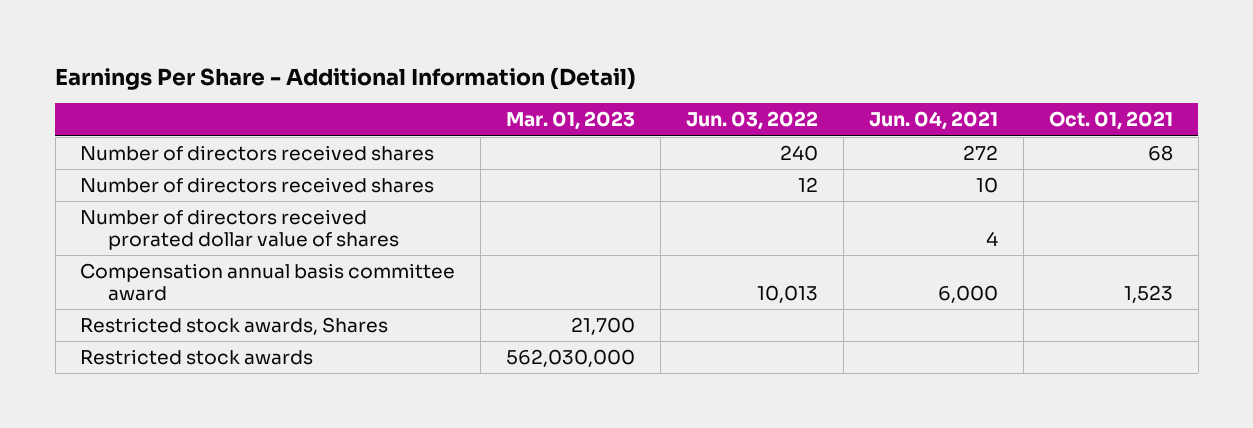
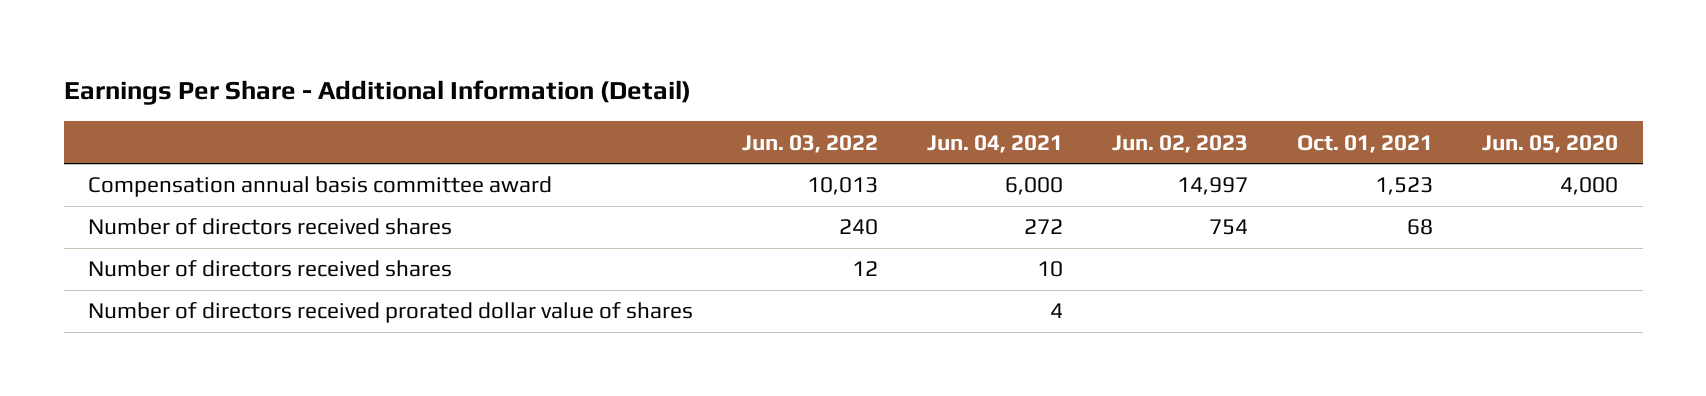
[506,111,636,131] Mar. 01, 2023 -> none
none -> [1112,134,1249,153] Jun. 02, 2023
none -> [1482,134,1619,153] Jun. 05, 2020
[80,263,456,302] Compensation annual basis committee award -> [88,176,553,198] Compensation annual basis committee award
[80,317,389,336] Restricted stock awards, Shares -> none
[80,349,314,366] Restricted stock awards -> none

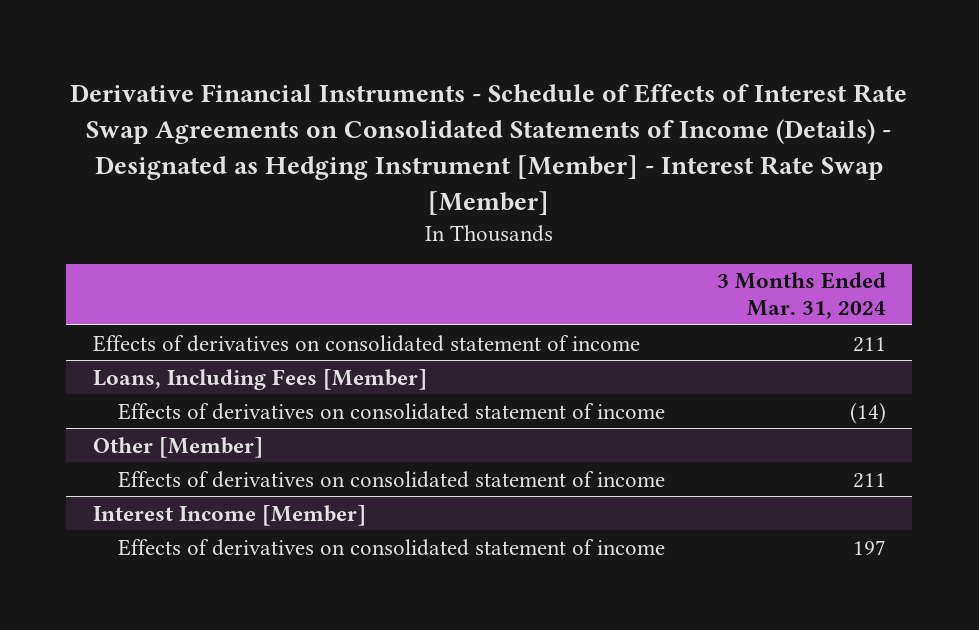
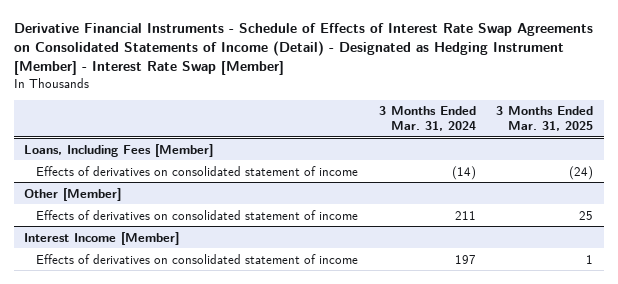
[70,84,908,215] Derivative Financial Instruments - Schedule of Effects of Interest Rate Swap Agreements on Consolidated Statements of Income (Details) - Designated as Hedging Instrument [Member] - Interest Rate Swap [Member] -> [13,22,593,76] Derivative Financial Instruments - Schedule of Effects of Interest Rate Swap Agreements on Consolidated Statements of Income (Detail) - Designated as Hedging Instrument [Member] - Interest Rate Swap [Member]
none -> [496,106,594,131] 3 Months Ended Mar. 31, 2025
[92,334,640,352] Effects of derivatives on consolidated statement of income -> none

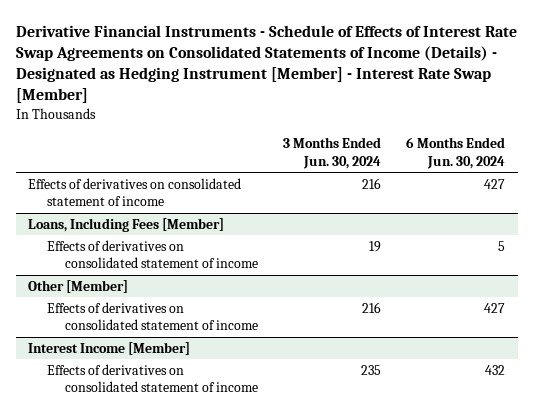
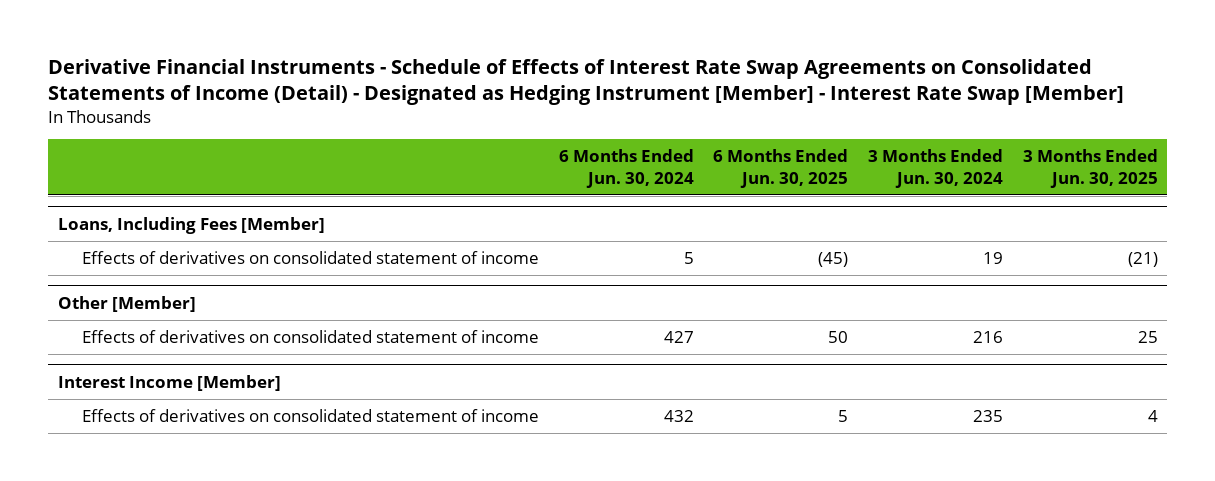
[15,25,517,104] Derivative Financial Instruments - Schedule of Effects of Interest Rate Swap Agreements on Consolidated Statements of Income (Details) - Designated as Hedging Instrument [Member] - Interest Rate Swap [Member] -> [47,58,1124,105] Derivative Financial Instruments - Schedule of Effects of Interest Rate Swap Agreements on Consolidated Statements of Income (Detail) - Designated as Hedging Instrument [Member] - Interest Rate Swap [Member]
none -> [713,149,849,188] 6 Months Ended Jun. 30, 2025
none -> [1022,149,1158,188] 3 Months Ended Jun. 30, 2025
[28,177,242,207] Effects of derivatives on consolidated statement of income -> none

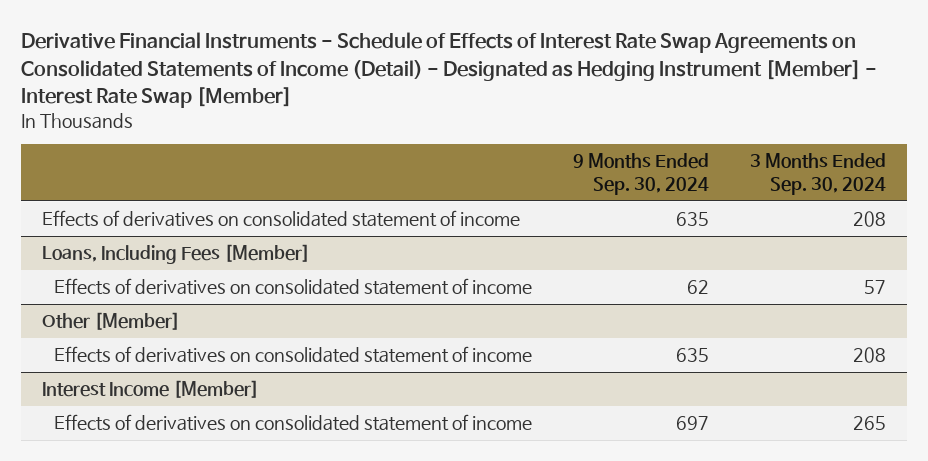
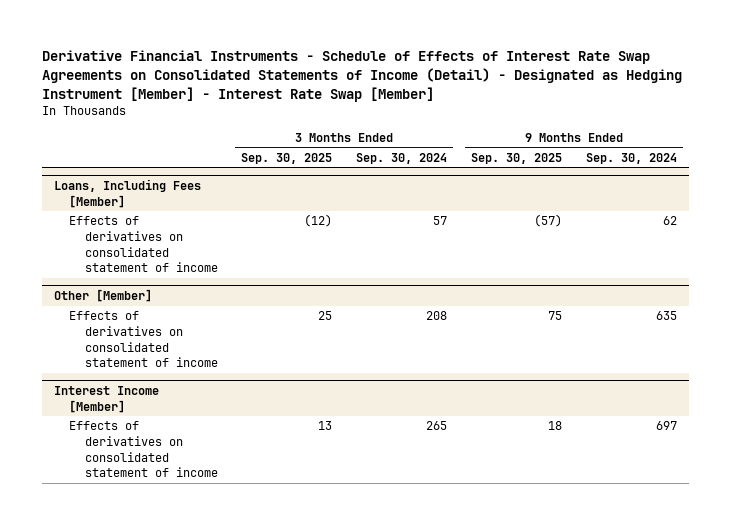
none -> [241,152,333,164] Sep. 30, 2025
none -> [470,152,562,164] Sep. 30, 2025
[41,210,520,228] Effects of derivatives on consolidated statement of income -> none

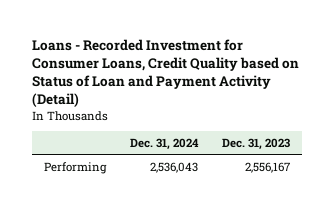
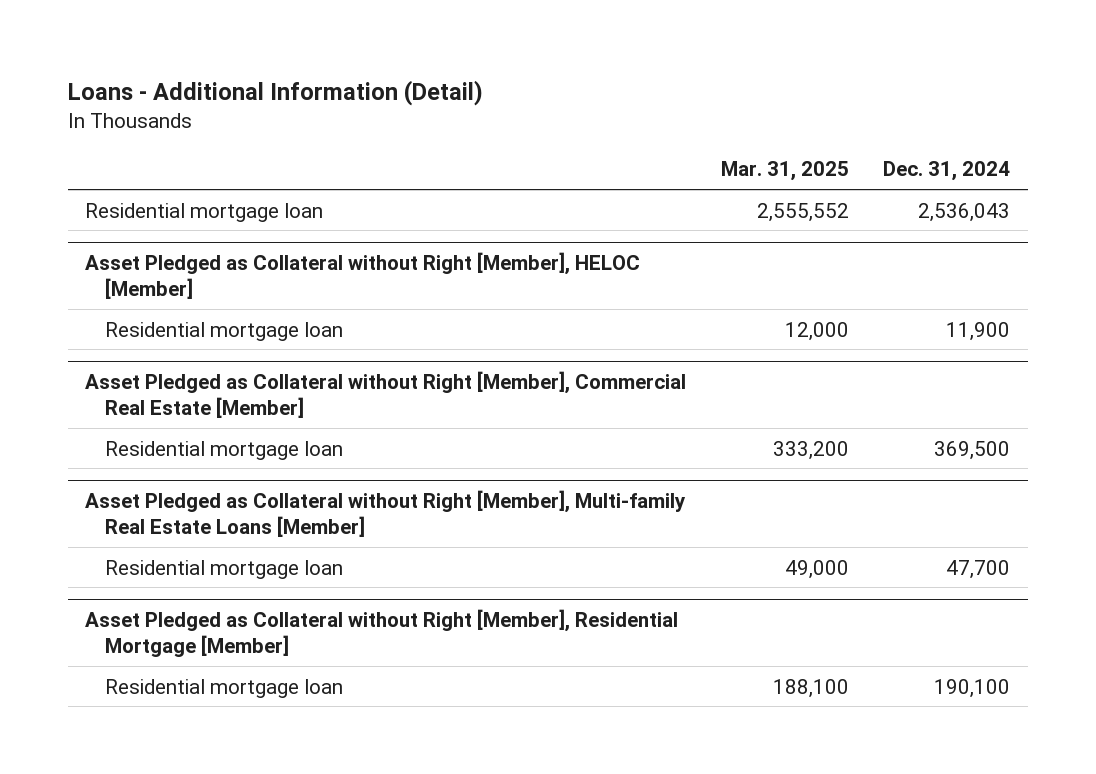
[32,39,300,108] Loans - Recorded Investment for Consumer Loans, Credit Quality based on Status of Loan and Payment Activity (Detail) -> [68,80,484,107] Loans - Additional Information (Detail)
[221,138,290,151] Dec. 31, 2023 -> none
none -> [720,161,849,182] Mar. 31, 2025
[43,161,107,174] Performing -> [85,202,324,222] Residential mortgage loan
none -> [85,252,641,299] Asset Pledged as Collateral without Right [Member], HELOC [Member]
none -> [104,321,343,341] Residential mortgage loan
none -> [85,371,687,418] Asset Pledged as Collateral without Right [Member], Commercial Real Estate [Member]
none -> [104,440,343,460] Residential mortgage loan
none -> [85,490,687,537] Asset Pledged as Collateral without Right [Member], Multi-family Real Estate Loans [Member]
none -> [104,559,343,579] Residential mortgage loan
none -> [85,609,679,657] Asset Pledged as Collateral without Right [Member], Residential Mortgage [Member]
none -> [104,678,343,698] Residential mortgage loan

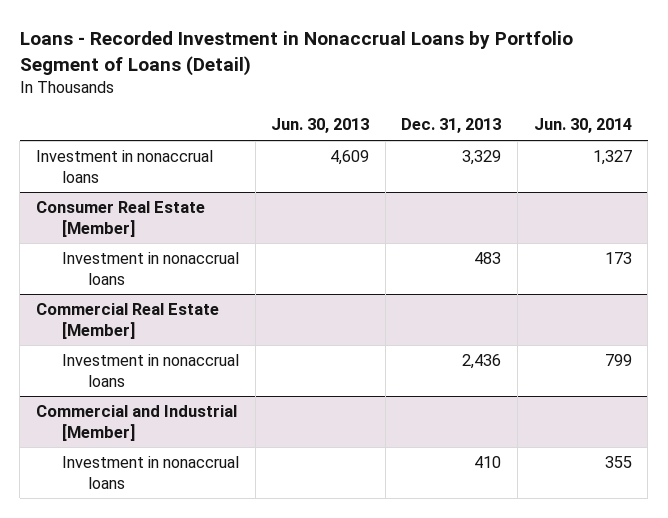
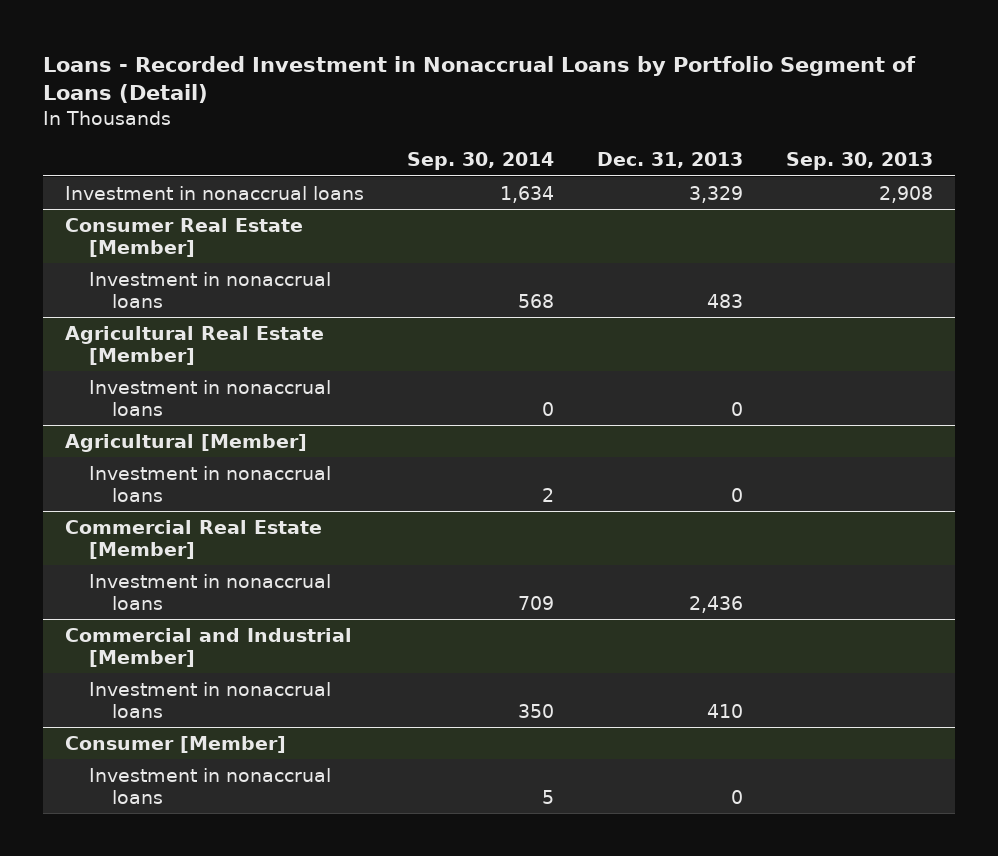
[271,118,370,134] Jun. 30, 2013 -> none
[533,118,632,134] Jun. 30, 2014 -> none
none -> [406,152,554,171] Sep. 30, 2014
none -> [786,152,934,171] Sep. 30, 2013
none -> [64,325,324,366] Agricultural Real Estate [Member]
none -> [88,379,331,417] Investment in nonaccrual loans
none -> [64,433,307,452] Agricultural [Member]
none -> [88,465,331,503] Investment in nonaccrual loans
none -> [64,735,286,753] Consumer [Member]
none -> [88,767,331,805] Investment in nonaccrual loans

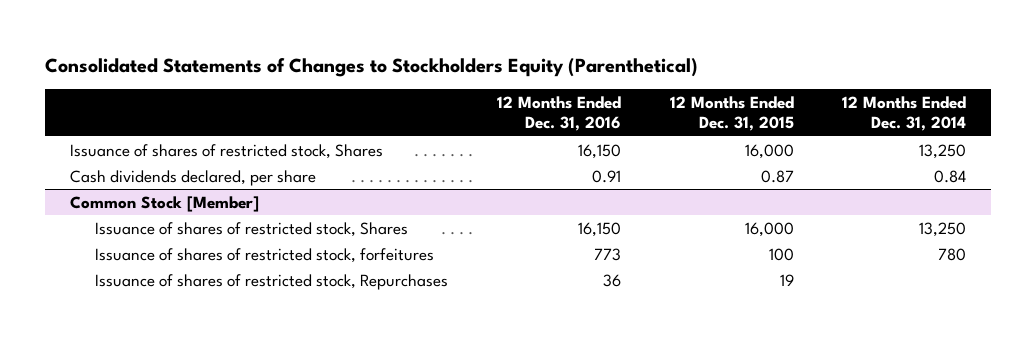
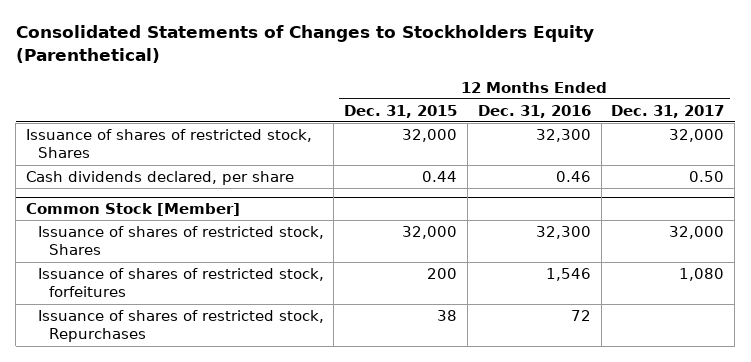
[842,96,967,132] 12 Months Ended Dec. 31, 2014 -> none
none -> [611,104,725,118] Dec. 31, 2017
[577,143,621,159] 16,150 -> [535,128,591,142] 32,300
[744,143,794,159] 16,000 -> [402,128,458,142] 32,000
[591,169,621,183] 0.91 -> [555,170,591,182] 0.46
[760,169,794,183] 0.87 -> [422,170,458,182] 0.44
[577,221,621,237] 16,150 -> [535,225,591,239] 32,300
[744,221,794,237] 16,000 -> [402,225,458,239] 32,000
[593,247,621,261] 773 -> [545,267,591,281] 1,546
[768,247,794,261] 100 -> [427,267,458,279] 200
[602,273,621,287] 36 -> [570,309,591,321] 72
[779,273,794,286] 19 -> [437,309,458,321] 38

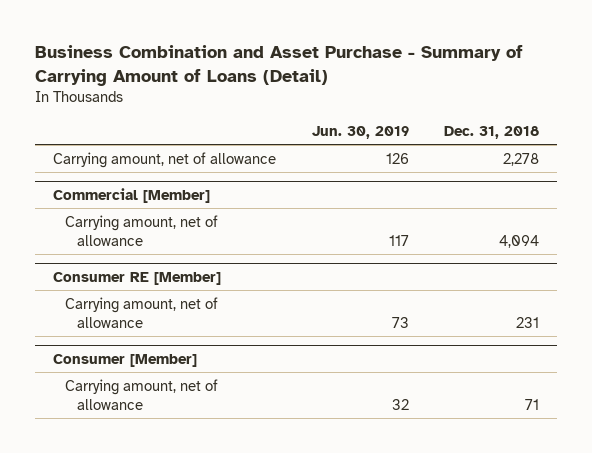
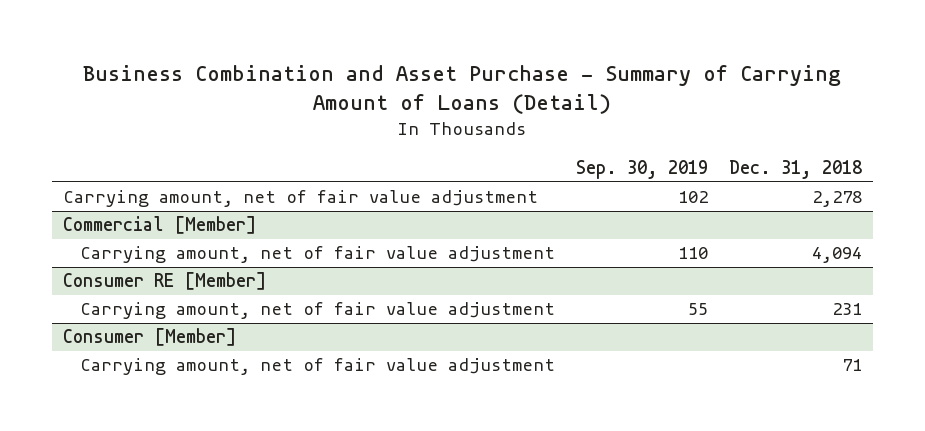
[311,125,409,139] Jun. 30, 2019 -> none
none -> [576,160,709,180] Sep. 30, 2019
[52,151,276,168] Carrying amount, net of allowance -> [62,190,538,208] Carrying amount, net of fair value adjustment
[65,214,219,246] Carrying amount, net of allowance -> [80,246,556,264] Carrying amount, net of fair value adjustment
[65,296,219,328] Carrying amount, net of allowance -> [80,302,556,320] Carrying amount, net of fair value adjustment
[65,378,219,410] Carrying amount, net of allowance -> [80,358,556,376] Carrying amount, net of fair value adjustment

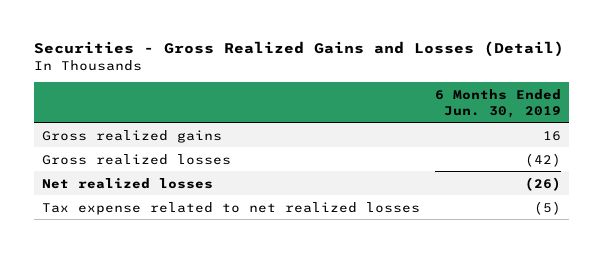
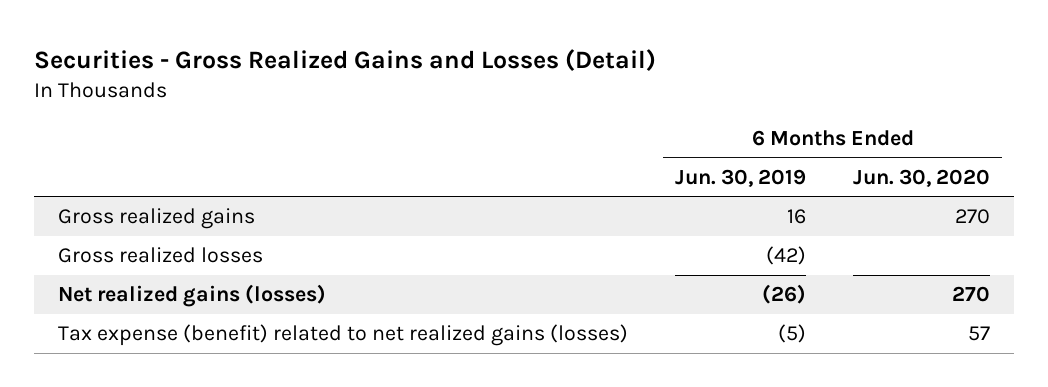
none -> [853,168,991,187] Jun. 30, 2020
[41,177,213,189] Net realized losses -> [57,284,326,308] Net realized gains (losses)
[41,201,420,215] Tax expense related to net realized losses -> [57,324,628,347] Tax expense (benefit) related to net realized gains (losses)

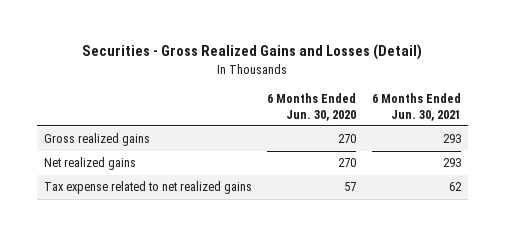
[675,168,807,187] Jun. 30, 2019 -> none
none -> [371,92,461,121] 6 Months Ended Jun. 30, 2021
[57,247,263,264] Gross realized losses -> none
[57,284,326,308] Net realized gains (losses) -> [44,157,137,171] Net realized gains
[57,324,628,347] Tax expense (benefit) related to net realized gains (losses) -> [44,181,253,195] Tax expense related to net realized gains

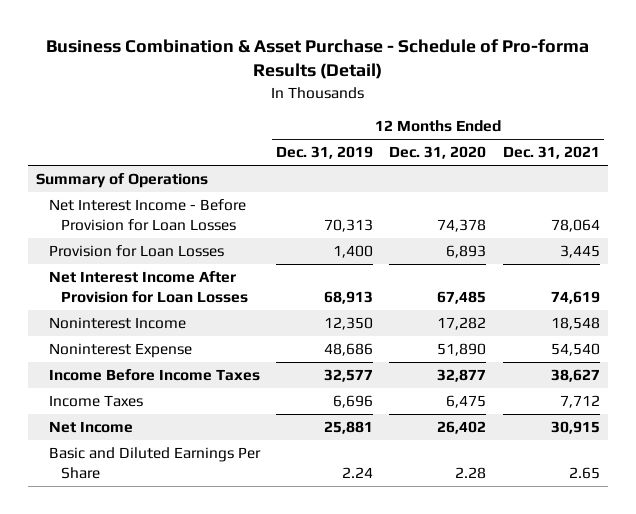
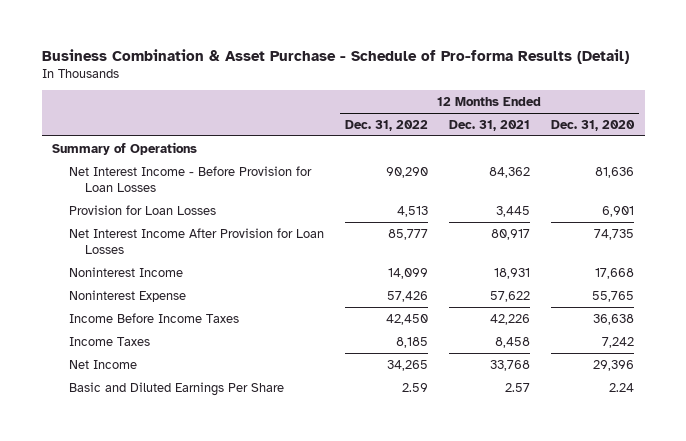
[276,146,374,160] Dec. 31, 2019 -> none
none -> [344,119,428,131] Dec. 31, 2022
[437,218,487,232] 74,378 -> [595,166,635,178] 81,636
[550,218,600,232] 78,064 -> [488,166,530,178] 84,362
[446,245,487,259] 6,893 -> [602,205,635,217] 6,901
[437,290,487,304] 67,485 -> [594,228,635,240] 74,735
[550,290,600,304] 74,619 -> [490,228,530,240] 80,917
[437,317,487,331] 17,282 -> [595,267,635,279] 17,668
[550,317,600,331] 18,548 -> [493,267,530,279] 18,931
[437,343,487,357] 51,890 -> [592,290,635,302] 55,765
[550,343,600,357] 54,540 -> [489,290,530,302] 57,622
[437,369,487,383] 32,877 -> [593,313,635,325] 36,638
[550,369,600,383] 38,627 -> [489,313,530,325] 42,226
[446,395,487,409] 6,475 -> [602,336,635,348] 7,242
[559,395,600,409] 7,712 -> [494,336,530,348] 8,458
[437,421,487,435] 26,402 -> [593,359,635,371] 29,396
[550,421,600,435] 30,915 -> [489,359,530,371] 33,768
[455,466,487,479] 2.28 -> [609,382,635,392] 2.24
[568,466,600,479] 2.65 -> [504,382,530,392] 2.57

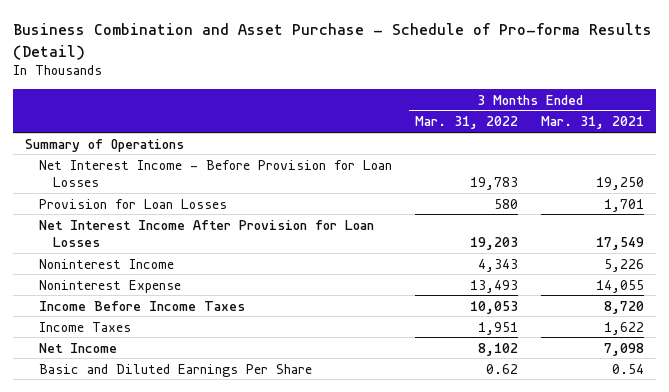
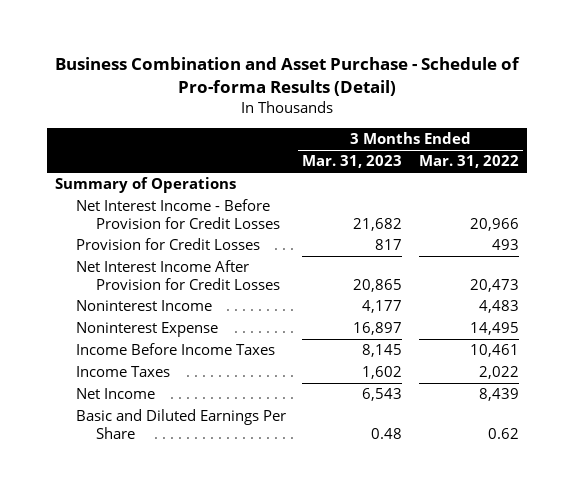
[541,116,645,130] Mar. 31, 2021 -> none
none -> [302,155,403,169] Mar. 31, 2023
[39,159,393,188] Net Interest Income - Before Provision for Loan Losses -> [75,199,281,229] Net Interest Income - Before Provision for Credit Losses
[470,177,519,191] 19,783 -> [470,217,520,231] 20,966
[39,198,228,209] Provision for Loan Losses -> [75,238,260,251] Provision for Credit Losses
[494,198,519,209] 580 -> [492,239,520,251] 493
[39,219,375,248] Net Interest Income After Provision for Loan Losses -> [75,260,281,290] Net Interest Income After Provision for Credit Losses
[470,237,519,251] 19,203 -> [470,278,520,292] 20,473
[478,258,519,272] 4,343 -> [479,300,520,314] 4,483
[470,279,519,293] 13,493 -> [470,322,520,336] 14,495
[470,300,519,314] 10,053 -> [470,344,520,358] 10,461
[478,321,519,335] 1,951 -> [479,366,520,380] 2,022
[478,342,519,356] 8,102 -> [479,388,520,402] 8,439

